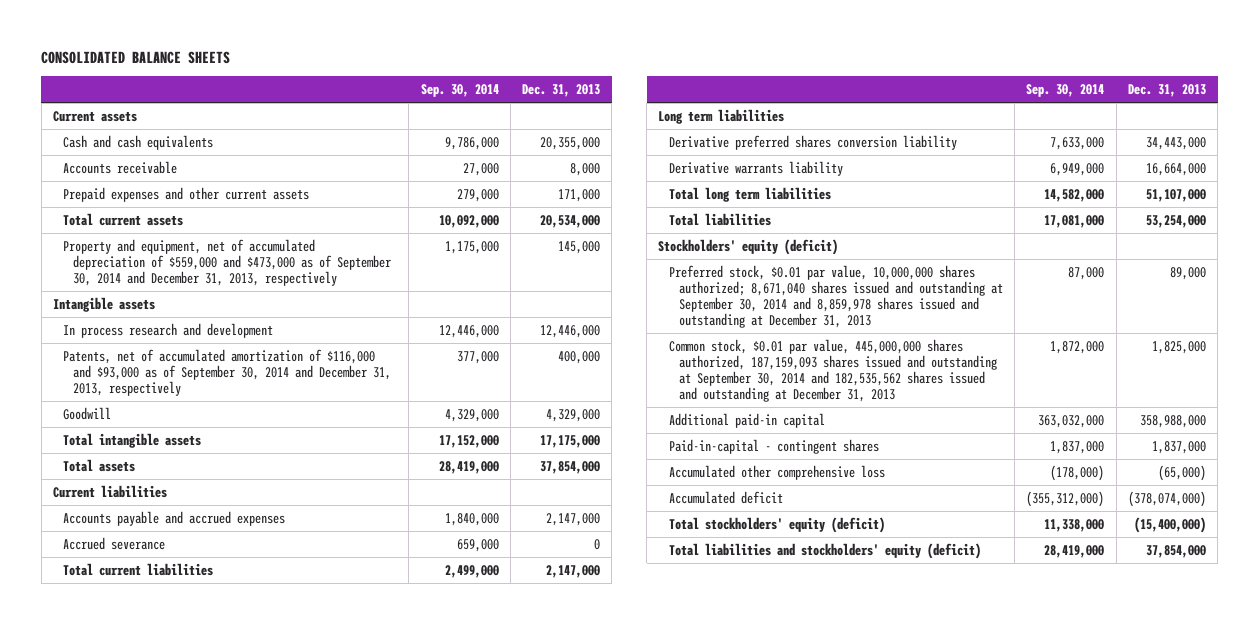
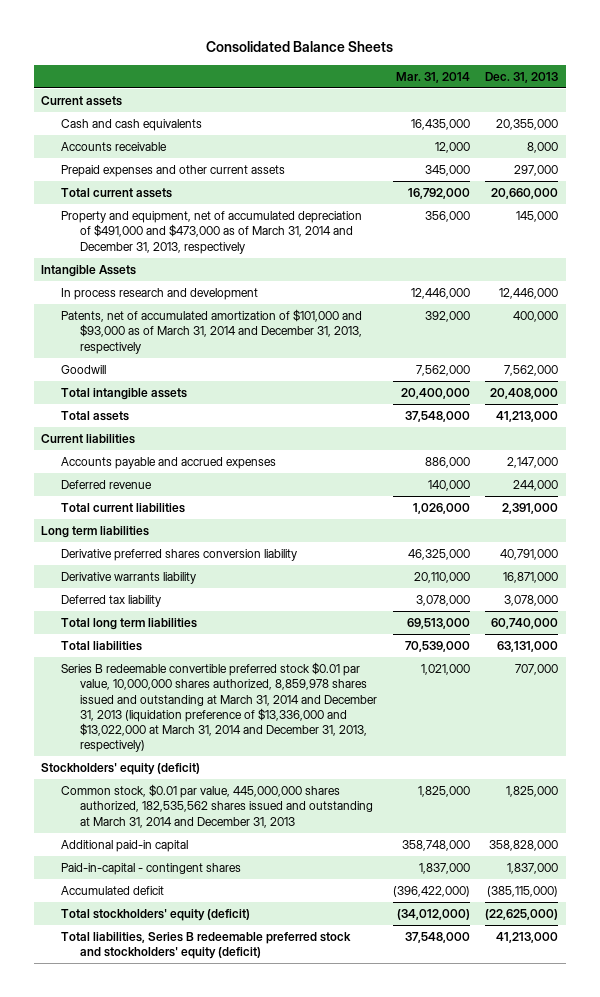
[41,50,231,64] CONSOLIDATED BALANCE SHEETS -> [205,41,393,53] Consolidated Balance Sheets
[420,84,499,98] Sep. 30, 2014 -> none
none -> [395,71,470,83] Mar. 31, 2014
[558,188,601,202] 171,000 -> [514,164,559,176] 297,000
[540,214,601,228] 20,534,000 -> [491,187,559,199] 20,660,000
[62,238,392,286] Property and equipment, net of accumulated depreciation of $559,000 and $473,000 as of September 30, 2014 and December 31, 2013, respectively -> [60,210,362,254] Property and equipment, net of accumulated depreciation of $491,000 and $473,000 as of March 31, 2014 and December 31, 2013, respectively
[52,296,155,312] Intangible assets -> [41,264,137,277] Intangible Assets
[62,348,392,396] Patents, net of accumulated amortization of $116,000 and $93,000 as of September 30, 2014 and December 31, 2013, respectively -> [60,308,362,354] Patents, net of accumulated amortization of $101,000 and $93,000 as of March 31, 2014 and December 31, 2013, respectively
[546,408,601,422] 4,329,000 -> [504,364,559,376] 7,562,000
[540,434,601,448] 17,175,000 -> [490,387,559,399] 20,408,000
[540,460,601,474] 37,854,000 -> [496,410,559,422] 41,213,000
[62,536,165,550] Accrued severance -> none
none -> [60,479,152,489] Deferred revenue
[546,564,601,578] 2,147,000 -> [502,502,559,514] 2,391,000
[1145,136,1206,150] 34,443,000 -> [500,548,559,560] 40,791,000
[1145,162,1206,176] 16,664,000 -> [503,571,559,583] 16,871,000
none -> [60,594,161,607] Deferred tax liability
[1145,188,1206,202] 51,107,000 -> [491,617,559,629] 60,740,000
[1145,214,1206,228] 53,254,000 -> [497,640,559,652] 63,131,000
none -> [60,661,377,753] Series B redeemable convertible preferred stock $0.01 par value, 10,000,000 shares authorized, 8,859,978 shares issued and outstanding at March 31, 2014 and December 31, 2013 (liquidation preference of $13,336,000 and $13,022,000 at March 31, 2014 and December 31, 2013, respectively)
[668,264,1003,329] Preferred stock, $0.01 par value, 10,000,000 shares authorized; 8,671,040 shares issued and outstanding at September 30, 2014 and 8,859,978 shares issued and outstanding at December 31, 2013 -> none
[668,338,997,403] Common stock, $0.01 par value, 445,000,000 shares authorized, 187,159,093 shares issued and outstanding at September 30, 2014 and 182,535,562 shares issued and outstanding at December 31, 2013 -> [60,783,373,828] Common stock, $0.01 par value, 445,000,000 shares authorized, 182,535,562 shares issued and outstanding at March 31, 2014 and December 31, 2013
[1139,414,1206,428] 358,988,000 -> [489,839,559,851] 358,828,000
[668,464,885,480] Accumulated other comprehensive loss -> none
[1127,490,1206,507] (378,074,000) -> [487,885,559,897] (385,115,000)
[1133,516,1206,533] (15,400,000) -> [485,908,559,920] (22,625,000)
[668,542,981,559] Total liabilities and stockholders' equity (deficit) -> [60,931,351,960] Total liabilities, Series B redeemable preferred stock and stockholders' equity (deficit)
[1145,544,1206,558] 37,854,000 -> [496,931,559,943] 41,213,000

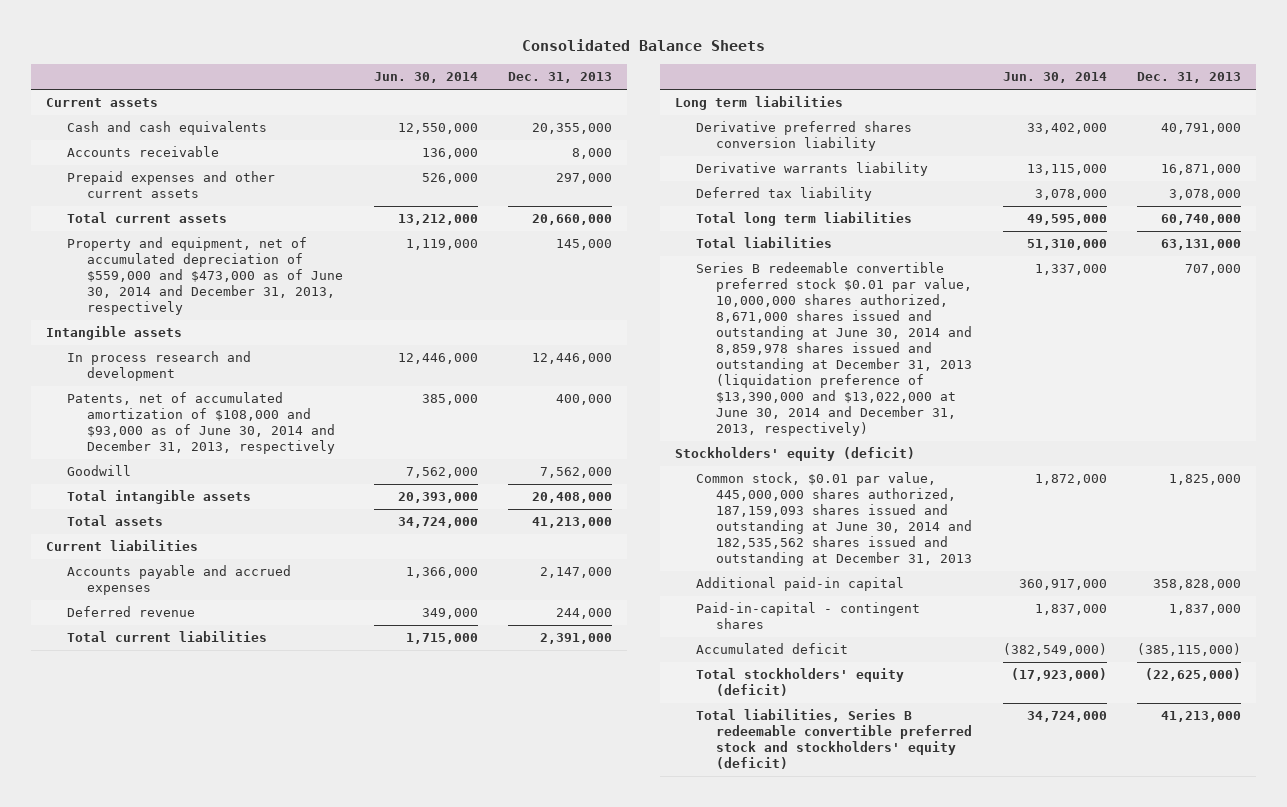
[395,71,470,83] Mar. 31, 2014 -> none
none -> [373,72,478,84] Jun. 30, 2014
[60,210,362,254] Property and equipment, net of accumulated depreciation of $491,000 and $473,000 as of March 31, 2014 and December 31, 2013, respectively -> [66,237,344,316] Property and equipment, net of accumulated depreciation of $559,000 and $473,000 as of June 30, 2014 and December 31, 2013, respectively
[41,264,137,277] Intangible Assets -> [46,326,183,341] Intangible assets
[60,308,362,354] Patents, net of accumulated amortization of $101,000 and $93,000 as of March 31, 2014 and December 31, 2013, respectively -> [66,392,336,455] Patents, net of accumulated amortization of $108,000 and $93,000 as of June 30, 2014 and December 31, 2013, respectively
[60,661,377,753] Series B redeemable convertible preferred stock $0.01 par value, 10,000,000 shares authorized, 8,859,978 shares issued and outstanding at March 31, 2014 and December 31, 2013 (liquidation preference of $13,336,000 and $13,022,000 at March 31, 2014 and December 31, 2013, respectively) -> [695,262,973,437] Series B redeemable convertible preferred stock $0.01 par value, 10,000,000 shares authorized, 8,671,000 shares issued and outstanding at June 30, 2014 and 8,859,978 shares issued and outstanding at December 31, 2013 (liquidation preference of $13,390,000 and $13,022,000 at June 30, 2014 and December 31, 2013, respectively)
[60,783,373,828] Common stock, $0.01 par value, 445,000,000 shares authorized, 182,535,562 shares issued and outstanding at March 31, 2014 and December 31, 2013 -> [695,472,973,567] Common stock, $0.01 par value, 445,000,000 shares authorized, 187,159,093 shares issued and outstanding at June 30, 2014 and 182,535,562 shares issued and outstanding at December 31, 2013
[60,931,351,960] Total liabilities, Series B redeemable preferred stock and stockholders' equity (deficit) -> [695,709,973,770] Total liabilities, Series B redeemable convertible preferred stock and stockholders' equity (deficit)

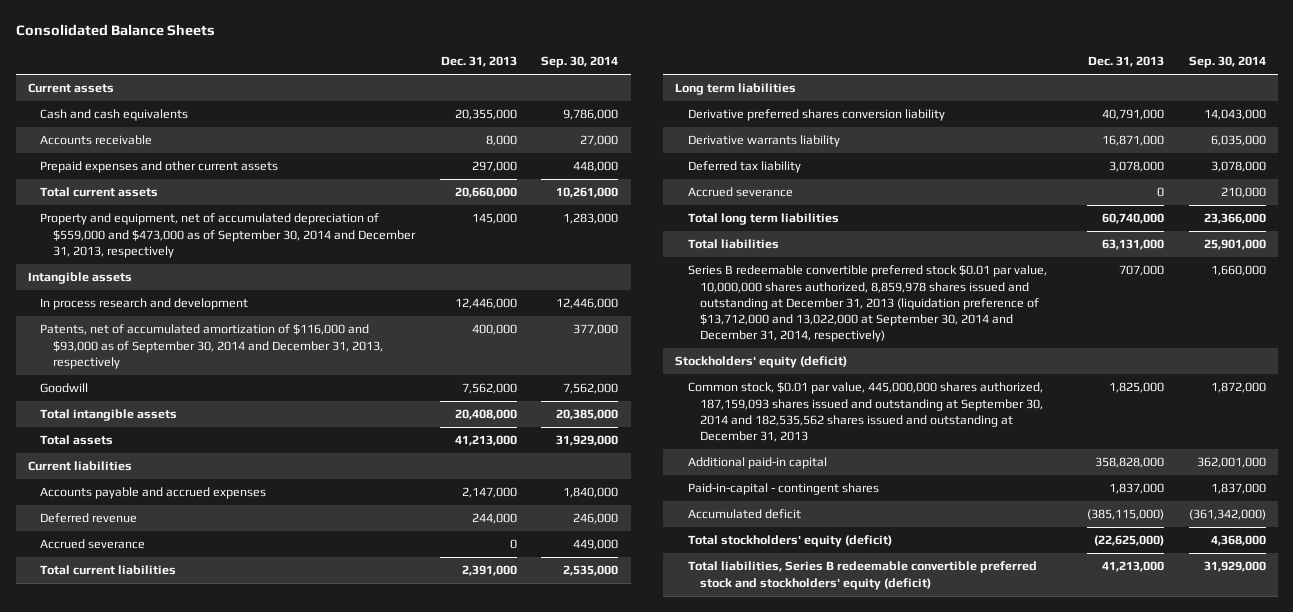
[373,72,478,84] Jun. 30, 2014 -> none
none -> [541,56,619,69] Sep. 30, 2014
[66,237,344,316] Property and equipment, net of accumulated depreciation of $559,000 and $473,000 as of June 30, 2014 and December 31, 2013, respectively -> [40,213,417,258] Property and equipment, net of accumulated depreciation of $559,000 and $473,000 as of September 30, 2014 and December 31, 2013, respectively
[66,392,336,455] Patents, net of accumulated amortization of $108,000 and $93,000 as of June 30, 2014 and December 31, 2013, respectively -> [40,324,384,369] Patents, net of accumulated amortization of $116,000 and $93,000 as of September 30, 2014 and December 31, 2013, respectively
none -> [40,539,146,550] Accrued severance
none -> [687,187,793,198] Accrued severance
[695,262,973,437] Series B redeemable convertible preferred stock $0.01 par value, 10,000,000 shares authorized, 8,671,000 shares issued and outstanding at June 30, 2014 and 8,859,978 shares issued and outstanding at December 31, 2013 (liquidation preference of $13,390,000 and $13,022,000 at June 30, 2014 and December 31, 2013, respectively) -> [687,265,1047,343] Series B redeemable convertible preferred stock $0.01 par value, 10,000,000 shares authorized, 8,859,978 shares issued and outstanding at December 31, 2013 (liquidation preference of $13,712,000 and 13,022,000 at September 30, 2014 and December 31, 2014, respectively)
[695,472,973,567] Common stock, $0.01 par value, 445,000,000 shares authorized, 187,159,093 shares issued and outstanding at June 30, 2014 and 182,535,562 shares issued and outstanding at December 31, 2013 -> [687,382,1044,443] Common stock, $0.01 par value, 445,000,000 shares authorized, 187,159,093 shares issued and outstanding at September 30, 2014 and 182,535,562 shares issued and outstanding at December 31, 2013

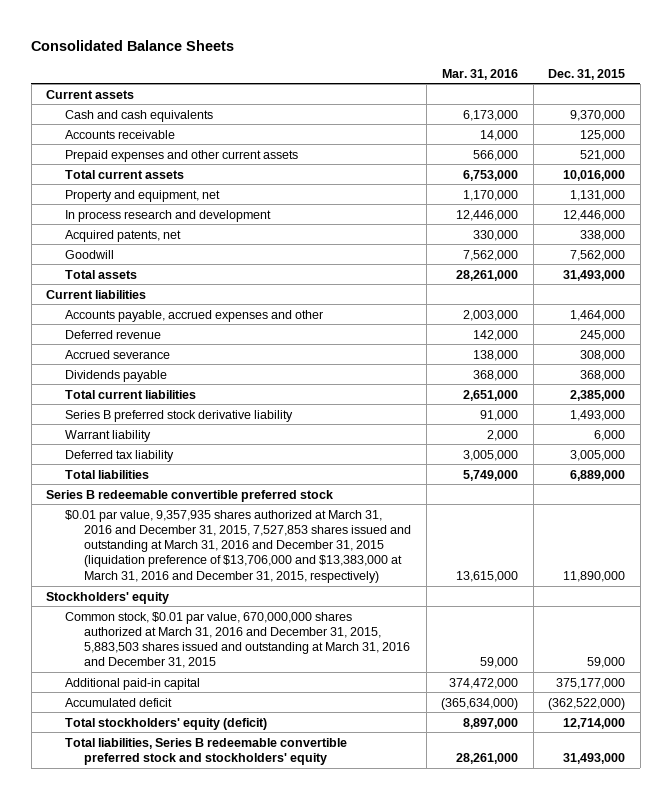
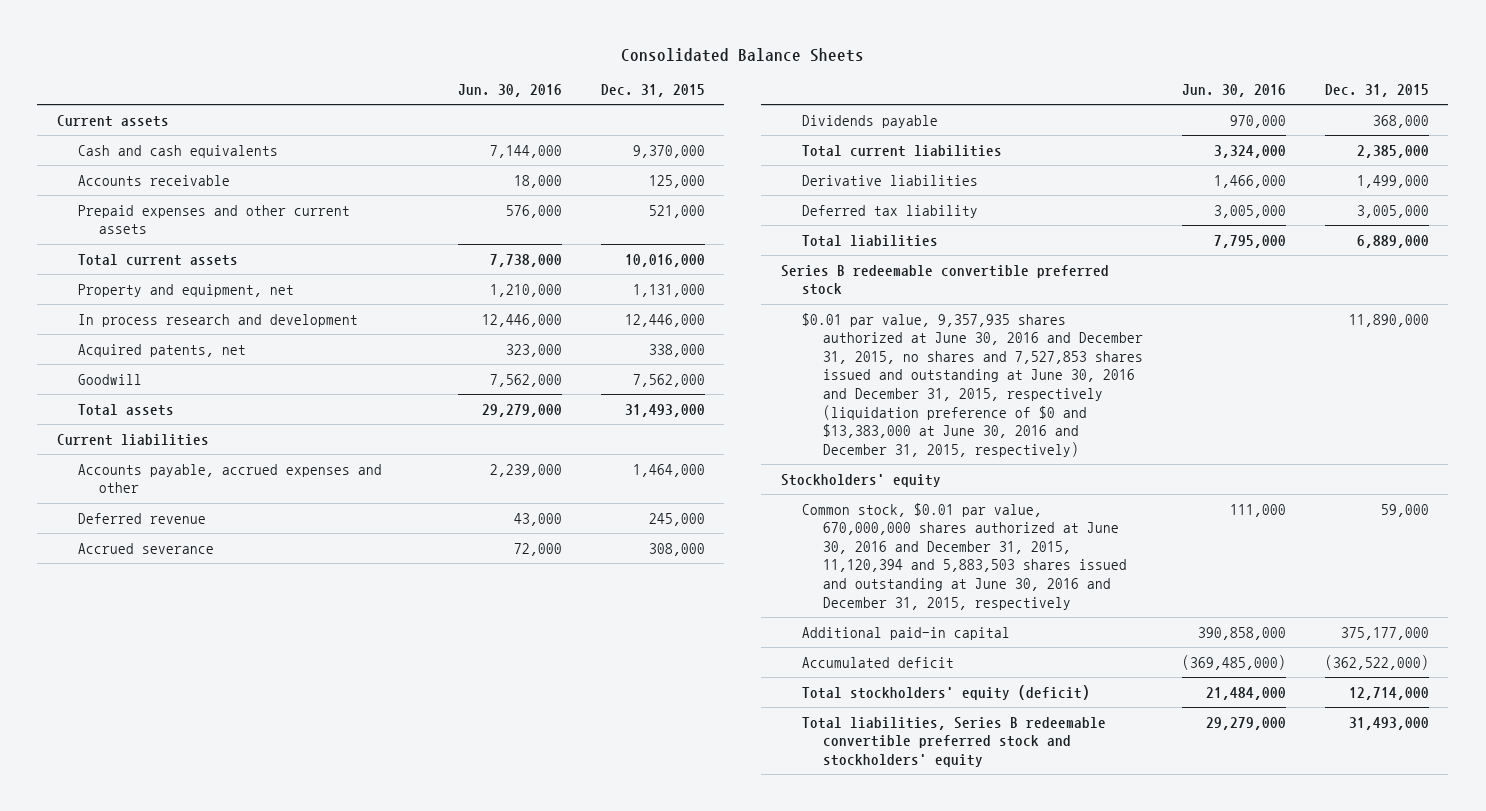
[442,68,519,80] Mar. 31, 2016 -> none
none -> [458,84,563,98] Jun. 30, 2016
[65,409,294,422] Series B preferred stock derivative liability -> none
[65,429,152,442] Warrant liability -> none
none -> [801,174,978,186] Derivative liabilities
[65,509,412,583] $0.01 par value, 9,357,935 shares authorized at March 31, 2016 and December 31, 2015, 7,527,853 shares issued and outstanding at March 31, 2016 and December 31, 2015 (liquidation preference of $13,706,000 and $13,383,000 at March 31, 2016 and December 31, 2015, respectively) -> [801,312,1144,457] $0.01 par value, 9,357,935 shares authorized at June 30, 2016 and December 31, 2015, no shares and 7,527,853 shares issued and outstanding at June 30, 2016 and December 31, 2015, respectively (liquidation preference of $0 and $13,383,000 at June 30, 2016 and December 31, 2015, respectively)
[65,611,411,669] Common stock, $0.01 par value, 670,000,000 shares authorized at March 31, 2016 and December 31, 2015, 5,883,503 shares issued and outstanding at March 31, 2016 and December 31, 2015 -> [801,502,1128,610] Common stock, $0.01 par value, 670,000,000 shares authorized at June 30, 2016 and December 31, 2015, 11,120,394 and 5,883,503 shares issued and outstanding at June 30, 2016 and December 31, 2015, respectively

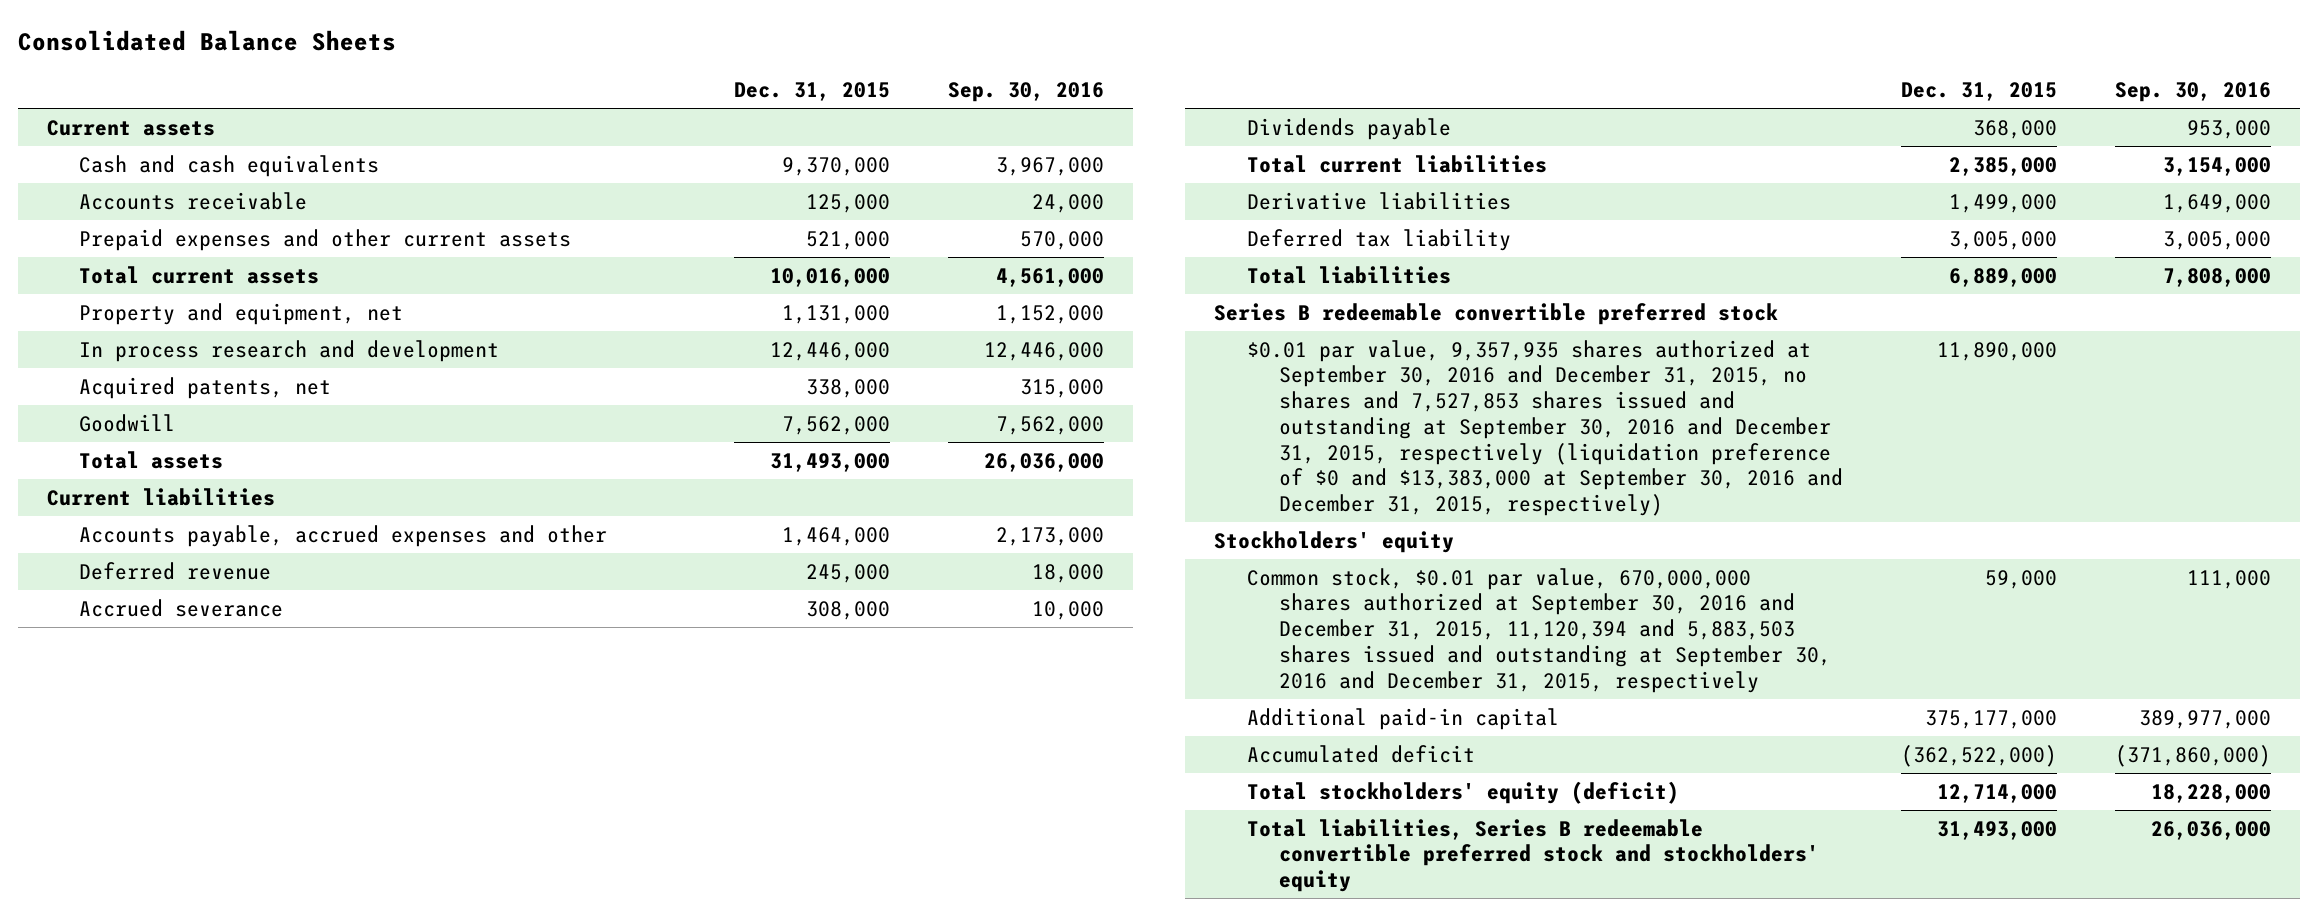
[458,84,563,98] Jun. 30, 2016 -> none
none -> [947,81,1104,102] Sep. 30, 2016
[801,312,1144,457] $0.01 par value, 9,357,935 shares authorized at June 30, 2016 and December 31, 2015, no shares and 7,527,853 shares issued and outstanding at June 30, 2016 and December 31, 2015, respectively (liquidation preference of $0 and $13,383,000 at June 30, 2016 and December 31, 2015, respectively) -> [1246,339,1843,516] $0.01 par value, 9,357,935 shares authorized at September 30, 2016 and December 31, 2015, no shares and 7,527,853 shares issued and outstanding at September 30, 2016 and December 31, 2015, respectively (liquidation preference of $0 and $13,383,000 at September 30, 2016 and December 31, 2015, respectively)
[801,502,1128,610] Common stock, $0.01 par value, 670,000,000 shares authorized at June 30, 2016 and December 31, 2015, 11,120,394 and 5,883,503 shares issued and outstanding at June 30, 2016 and December 31, 2015, respectively -> [1246,567,1831,693] Common stock, $0.01 par value, 670,000,000 shares authorized at September 30, 2016 and December 31, 2015, 11,120,394 and 5,883,503 shares issued and outstanding at September 30, 2016 and December 31, 2015, respectively

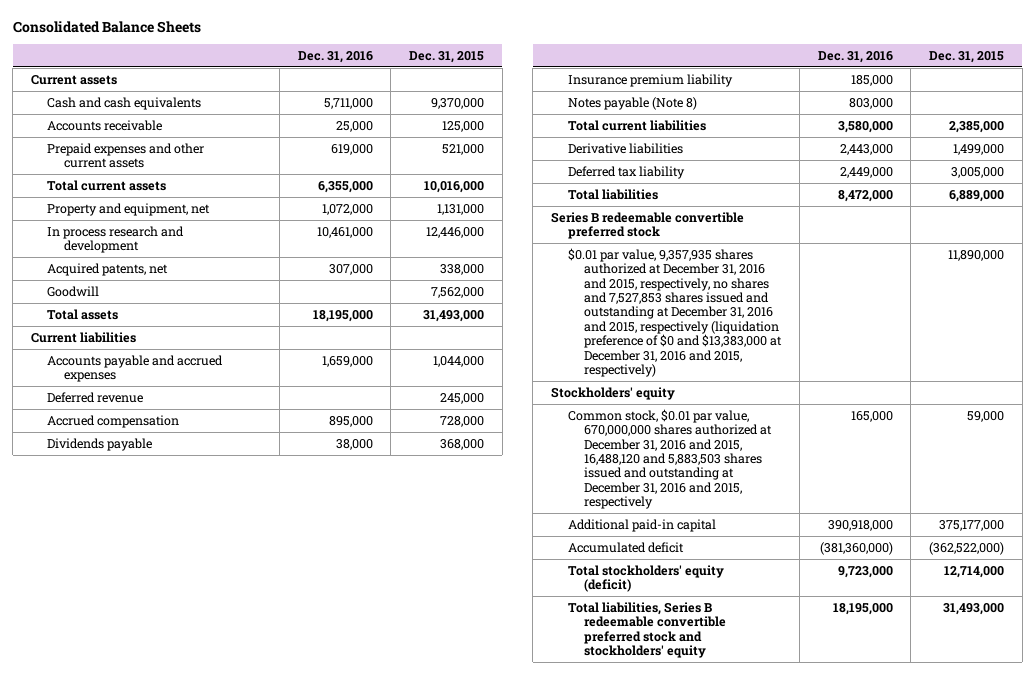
[947,81,1104,102] Sep. 30, 2016 -> none
none -> [297,50,373,63] Dec. 31, 2016
[79,524,608,547] Accounts payable, accrued expenses and other -> [47,354,224,383] Accounts payable and accrued expenses
[781,526,890,546] 1,464,000 -> [432,355,484,367] 1,044,000
[79,598,284,617] Accrued severance -> [47,414,180,428] Accrued compensation
[805,600,890,620] 308,000 -> [439,415,484,427] 728,000
none -> [567,73,733,87] Insurance premium liability
none -> [567,96,697,110] Notes payable (Note 8)
[1246,339,1843,516] $0.01 par value, 9,357,935 shares authorized at September 30, 2016 and December 31, 2015, no shares and 7,527,853 shares issued and outstanding at September 30, 2016 and December 31, 2015, respectively (liquidation preference of $0 and $13,383,000 at September 30, 2016 and December 31, 2015, respectively) -> [567,247,783,377] $0.01 par value, 9,357,935 shares authorized at December 31, 2016 and 2015, respectively, no shares and 7,527,853 shares issued and outstanding at December 31, 2016 and 2015, respectively (liquidation preference of $0 and $13,383,000 at December 31, 2016 and 2015, respectively)
[1246,567,1831,693] Common stock, $0.01 par value, 670,000,000 shares authorized at September 30, 2016 and December 31, 2015, 11,120,394 and 5,883,503 shares issued and outstanding at September 30, 2016 and December 31, 2015, respectively -> [567,408,773,510] Common stock, $0.01 par value, 670,000,000 shares authorized at December 31, 2016 and 2015, 16,488,120 and 5,883,503 shares issued and outstanding at December 31, 2016 and 2015, respectively

